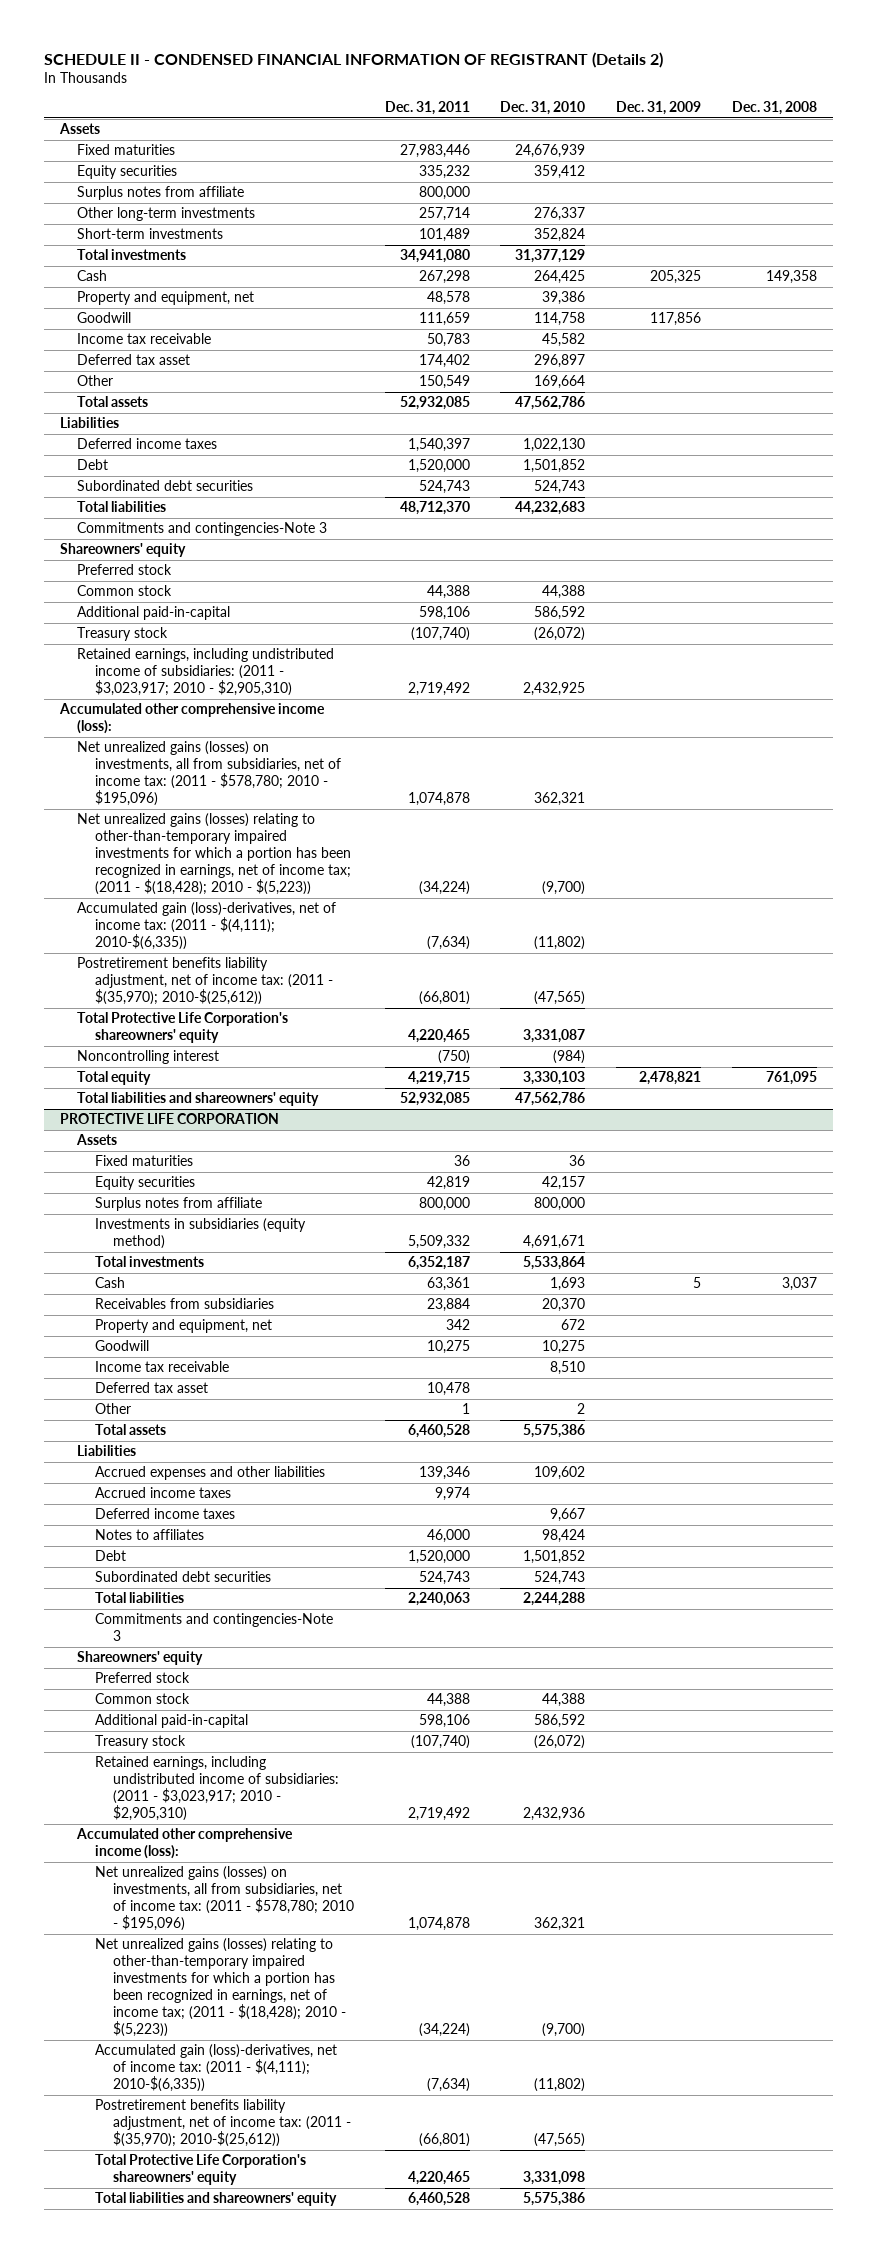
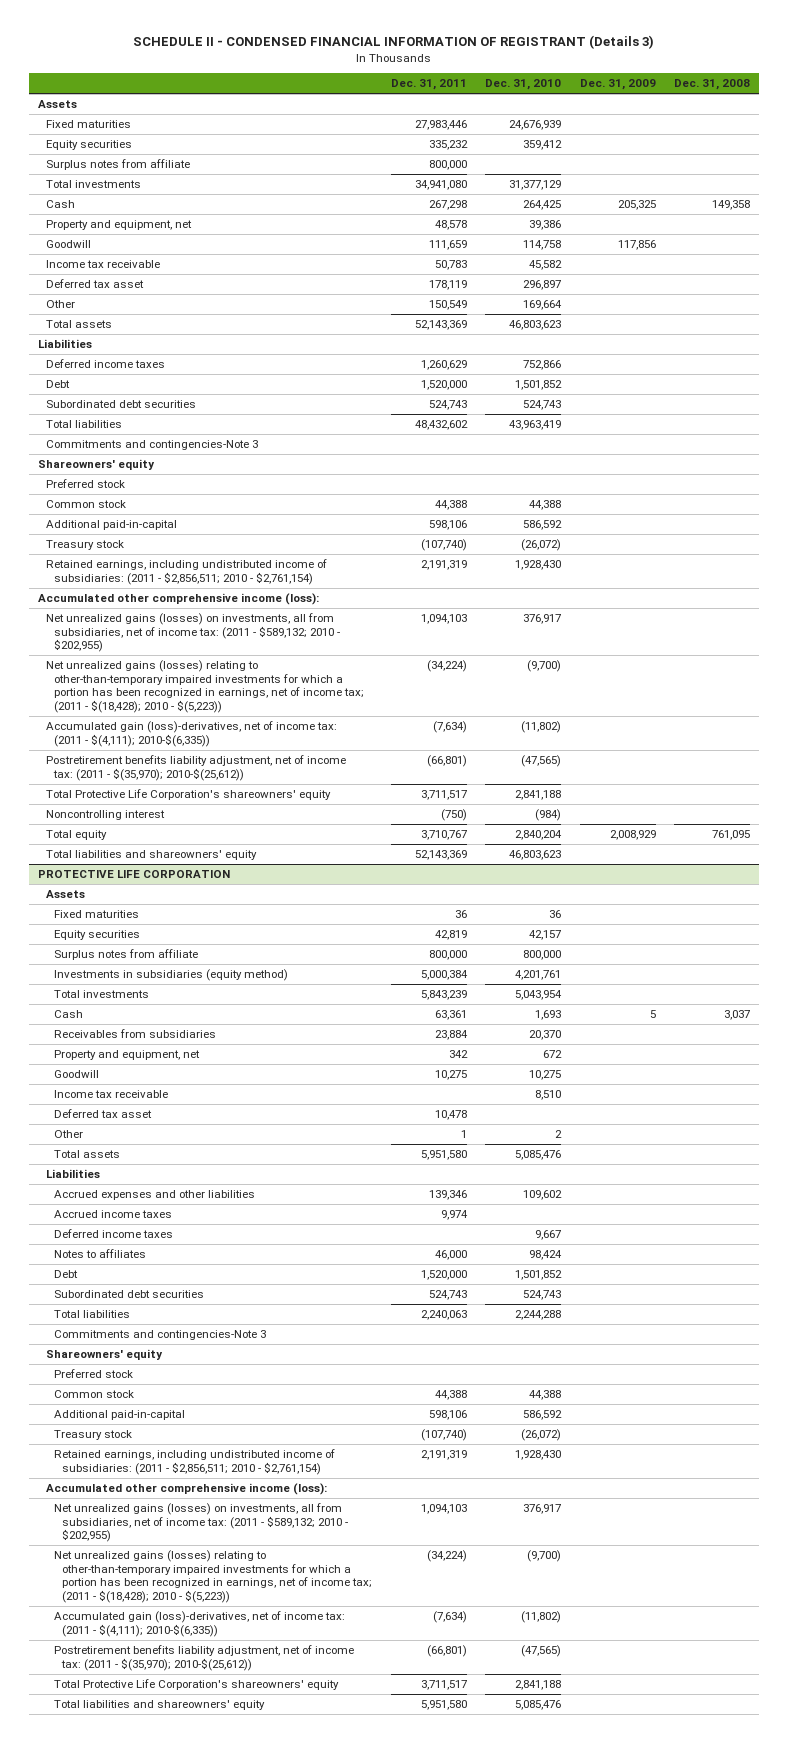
[44,52,664,69] SCHEDULE II - CONDENSED FINANCIAL INFORMATION OF REGISTRANT (Details 2) -> [132,35,654,50] SCHEDULE II - CONDENSED FINANCIAL INFORMATION OF REGISTRANT (Details 3)
[77,207,256,222] Other long-term investments -> none
[77,228,224,240] Short-term investments -> none
[418,354,470,369] 174,402 -> [428,280,467,291] 178,119
[399,396,470,411] 52,932,085 -> [414,320,467,331] 52,143,369
[515,396,586,411] 47,562,786 -> [509,320,562,331] 46,803,623
[407,438,470,453] 1,540,397 -> [420,360,467,371] 1,260,629
[523,438,586,453] 1,022,130 -> [523,360,562,371] 752,866
[399,501,470,516] 48,712,370 -> [414,420,468,431] 48,432,602
[515,501,586,516] 44,232,683 -> [509,420,562,431] 43,963,419
[77,648,335,697] Retained earnings, including undistributed income of subsidiaries: (2011 - $3,023,917; 2010 - $2,905,310) -> [45,559,327,585] Retained earnings, including undistributed income of subsidiaries: (2011 - $2,856,511; 2010 - $2,761,154)
[407,682,470,697] 2,719,492 -> [420,560,467,571] 2,191,319
[523,682,586,697] 2,432,925 -> [515,560,562,571] 1,928,430
[77,741,342,807] Net unrealized gains (losses) on investments, all from subsidiaries, net of income tax: (2011 - $578,780; 2010 - $195,096) -> [45,613,341,653] Net unrealized gains (losses) on investments, all from subsidiaries, net of income tax: (2011 - $589,132; 2010 - $202,955)
[407,792,470,807] 1,074,878 -> [420,614,467,625] 1,094,103
[534,792,586,807] 362,321 -> [523,614,562,625] 376,917
[407,1029,470,1044] 4,220,465 -> [420,790,467,801] 3,711,517
[523,1029,586,1044] 3,331,087 -> [515,790,562,801] 2,841,188
[407,1071,470,1086] 4,219,715 -> [420,830,467,841] 3,710,767
[523,1071,586,1086] 3,330,103 -> [515,830,563,841] 2,840,204
[639,1071,702,1086] 2,478,821 -> [609,830,656,841] 2,008,929
[399,1092,470,1107] 52,932,085 -> [414,850,467,861] 52,143,369
[515,1092,586,1107] 47,562,786 -> [509,850,562,861] 46,803,623
[407,1235,470,1250] 5,509,332 -> [420,970,468,981] 5,000,384
[523,1235,586,1250] 4,691,671 -> [515,970,562,981] 4,201,761
[407,1256,470,1271] 6,352,187 -> [420,990,467,1001] 5,843,239
[523,1256,586,1271] 5,533,864 -> [515,990,563,1001] 5,043,954
[407,1424,470,1439] 6,460,528 -> [420,1150,467,1161] 5,951,580
[523,1424,586,1439] 5,575,386 -> [515,1150,562,1161] 5,085,476
[95,1756,339,1822] Retained earnings, including undistributed income of subsidiaries: (2011 - $3,023,917; 2010 - $2,905,310) -> [54,1449,336,1475] Retained earnings, including undistributed income of subsidiaries: (2011 - $2,856,511; 2010 - $2,761,154)
[407,1807,470,1822] 2,719,492 -> [420,1450,467,1461] 2,191,319
[523,1807,586,1822] 2,432,936 -> [515,1450,562,1461] 1,928,430
[95,1866,354,1932] Net unrealized gains (losses) on investments, all from subsidiaries, net of income tax: (2011 - $578,780; 2010 - $195,096) -> [54,1503,349,1543] Net unrealized gains (losses) on investments, all from subsidiaries, net of income tax: (2011 - $589,132; 2010 - $202,955)
[407,1917,470,1932] 1,074,878 -> [420,1504,467,1515] 1,094,103
[534,1917,586,1932] 362,321 -> [523,1504,562,1515] 376,917
[407,2171,470,2186] 4,220,465 -> [420,1680,467,1691] 3,711,517
[523,2171,586,2186] 3,331,098 -> [515,1680,562,1691] 2,841,188
[407,2192,470,2207] 6,460,528 -> [420,1700,467,1711] 5,951,580
[523,2192,586,2207] 5,575,386 -> [515,1700,562,1711] 5,085,476

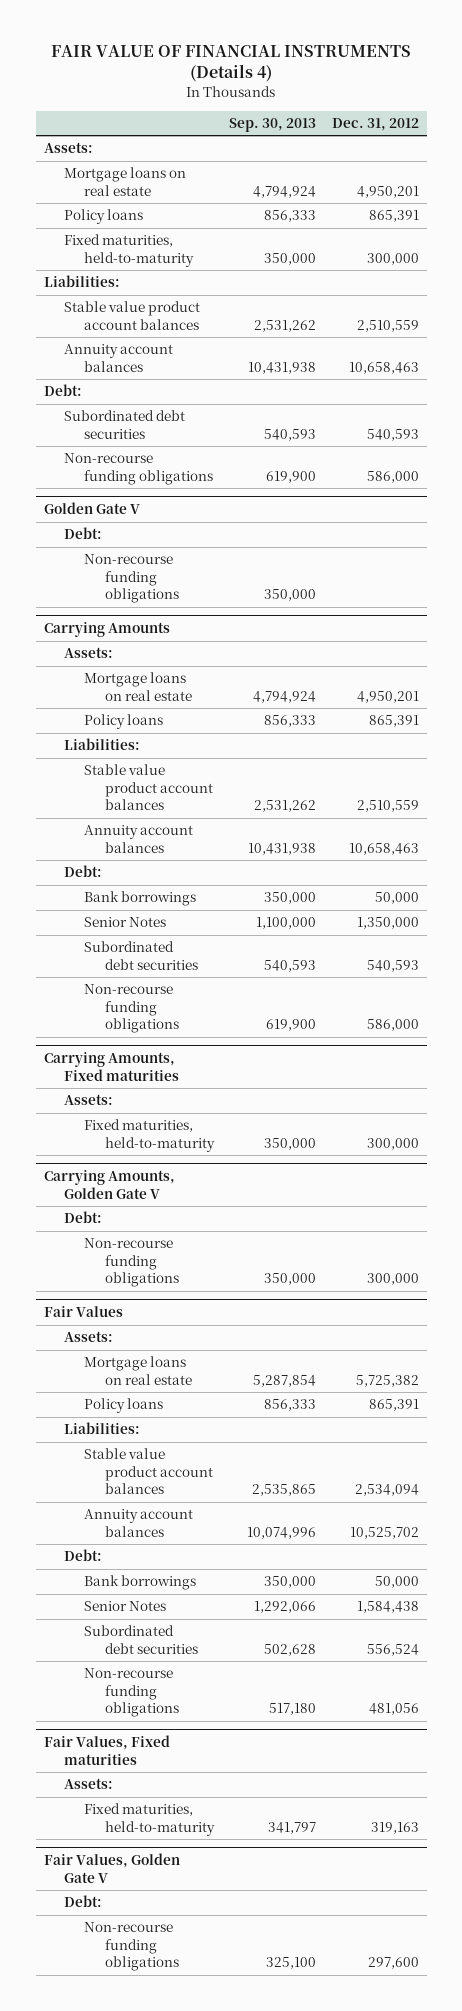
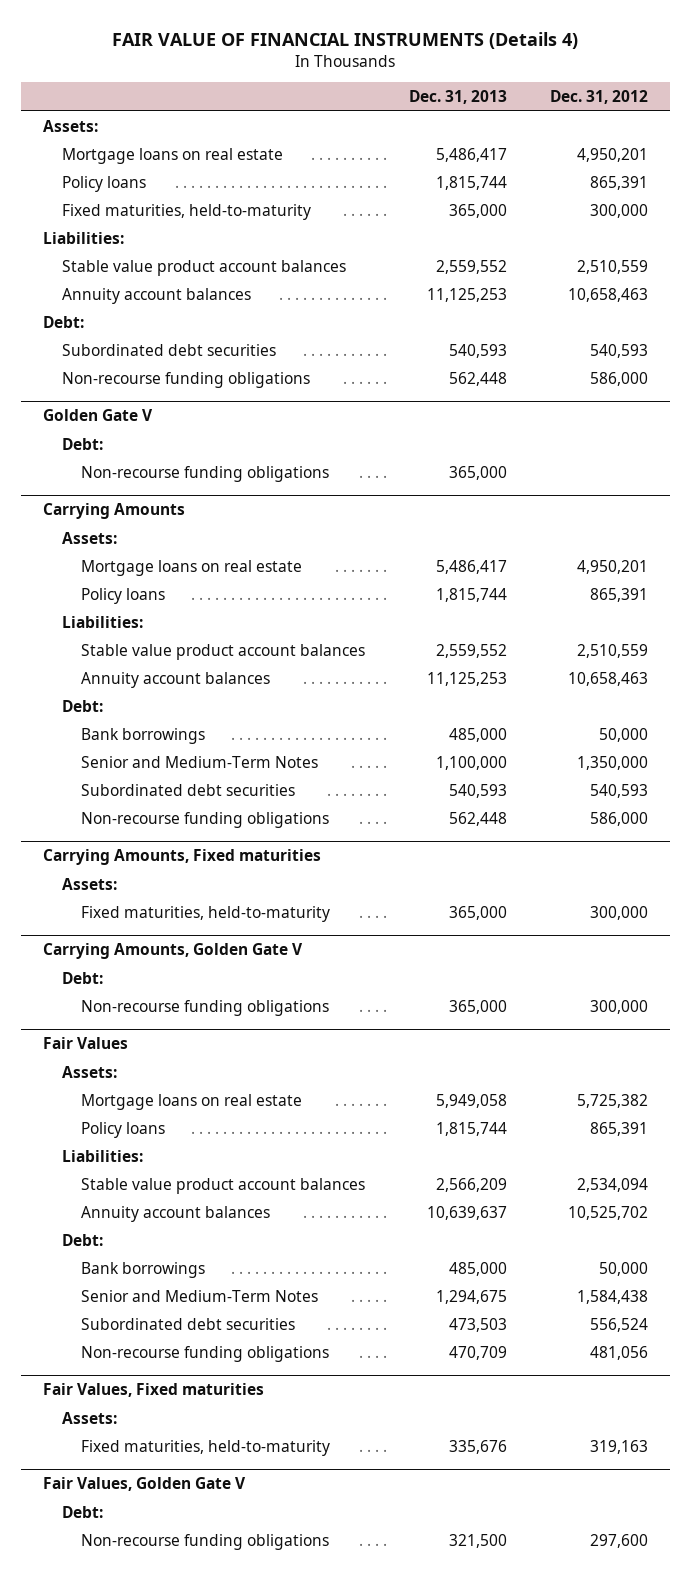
[229,118,317,133] Sep. 30, 2013 -> none
none -> [408,90,507,105] Dec. 31, 2013
[84,917,167,928] Senior Notes -> [81,755,319,768] Senior and Medium-Term Notes
[84,1601,167,1612] Senior Notes -> [81,1289,319,1302] Senior and Medium-Term Notes

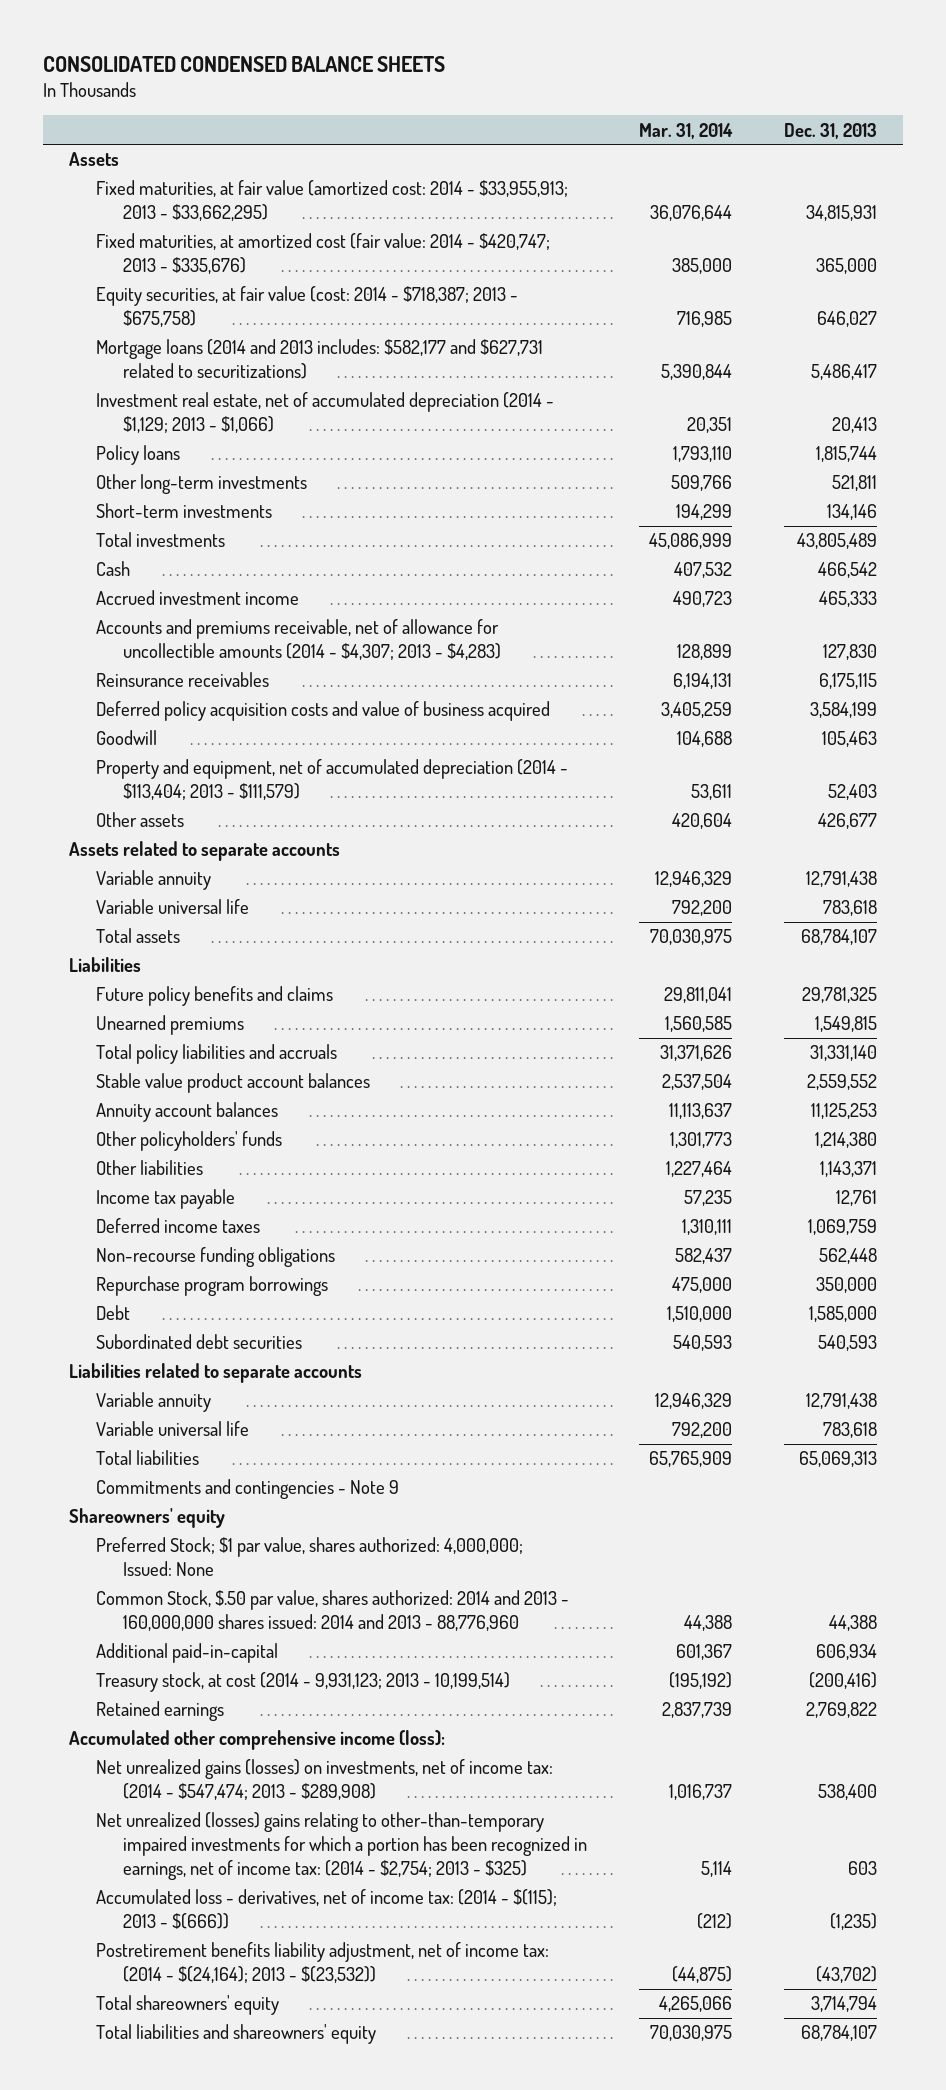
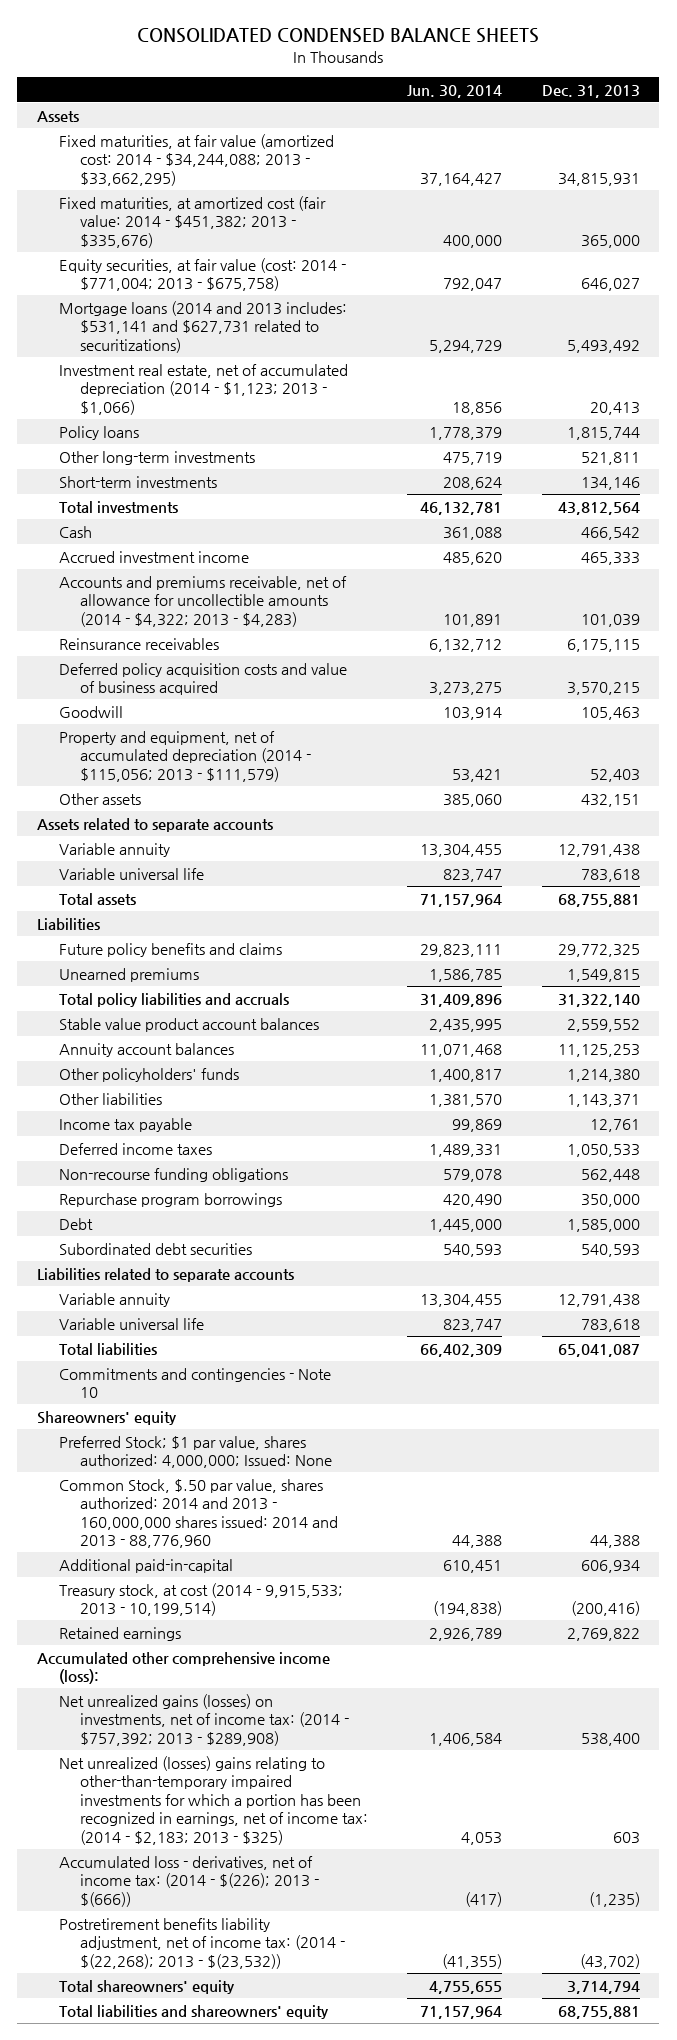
[639,122,734,139] Mar. 31, 2014 -> none
none -> [407,84,503,98] Jun. 30, 2014
[95,180,568,222] Fixed maturities, at fair value (amortized cost: 2014 - $33,955,913; 2013 - $33,662,295) -> [58,133,334,186] Fixed maturities, at fair value (amortized cost: 2014 - $34,244,088; 2013 - $33,662,295)
[95,233,550,275] Fixed maturities, at amortized cost (fair value: 2014 - $420,747; 2013 - $335,676) -> [58,195,326,248] Fixed maturities, at amortized cost (fair value: 2014 - $451,382; 2013 - $335,676)
[95,286,518,328] Equity securities, at fair value (cost: 2014 - $718,387; 2013 - $675,758) -> [58,257,346,292] Equity securities, at fair value (cost: 2014 - $771,004; 2013 - $675,758)
[95,339,543,380] Mortgage loans (2014 and 2013 includes: $582,177 and $627,731 related to securitizations) -> [58,300,347,353] Mortgage loans (2014 and 2013 includes: $531,141 and $627,731 related to securitizations)
[811,364,878,381] 5,486,417 -> [566,339,640,353] 5,493,492
[95,392,554,434] Investment real estate, net of accumulated depreciation (2014 - $1,129; 2013 - $1,066) -> [58,363,348,415] Investment real estate, net of accumulated depreciation (2014 - $1,123; 2013 - $1,066)
[797,533,878,550] 43,805,489 -> [557,501,640,515] 43,812,564
[95,619,502,661] Accounts and premiums receivable, net of allowance for uncollectible amounts (2014 - $4,307; 2013 - $4,283) -> [58,575,347,627] Accounts and premiums receivable, net of allowance for uncollectible amounts (2014 - $4,322; 2013 - $4,283)
[823,644,878,661] 127,830 -> [580,613,640,627] 101,039
[810,702,878,719] 3,584,199 -> [566,682,640,696] 3,570,215
[95,759,568,801] Property and equipment, net of accumulated depreciation (2014 - $113,404; 2013 - $111,579) -> [58,730,312,782] Property and equipment, net of accumulated depreciation (2014 - $115,056; 2013 - $111,579)
[818,813,878,830] 426,677 -> [580,793,640,807] 432,151
[801,929,878,946] 68,784,107 -> [557,893,640,907] 68,755,881
[802,987,878,1004] 29,781,325 -> [557,943,640,957] 29,772,325
[810,1045,878,1062] 31,331,140 -> [557,993,640,1007] 31,322,140
[808,1219,878,1236] 1,069,759 -> [566,1143,640,1157] 1,050,533
[799,1451,878,1468] 65,069,313 -> [557,1343,640,1357] 65,041,087
[95,1479,399,1500] Commitments and contingencies - Note 9 -> [58,1367,331,1399] Commitments and contingencies - Note 10
[95,1672,510,1693] Treasury stock, at cost (2014 - 9,931,123; 2013 - 10,199,514) -> [58,1582,343,1617] Treasury stock, at cost (2014 - 9,915,533; 2013 - 10,199,514)
[95,1759,553,1801] Net unrealized gains (losses) on investments, net of income tax: (2014 - $547,474; 2013 - $289,908) -> [58,1693,350,1746] Net unrealized gains (losses) on investments, net of income tax: (2014 - $757,392; 2013 - $289,908)
[95,1812,588,1881] Net unrealized (losses) gains relating to other-than-temporary impaired investments for which a portion has been recognized in earnings, net of income tax: (2014 - $2,754; 2013 - $325) -> [58,1755,369,1845] Net unrealized (losses) gains relating to other-than-temporary impaired investments for which a portion has been recognized in earnings, net of income tax: (2014 - $2,183; 2013 - $325)
[95,1889,557,1930] Accumulated loss - derivatives, net of income tax: (2014 - $(115); 2013 - $(666)) -> [58,1855,320,1907] Accumulated loss - derivatives, net of income tax: (2014 - $(226); 2013 - $(666))
[95,1942,549,1984] Postretirement benefits liability adjustment, net of income tax: (2014 - $(24,164); 2013 - $(23,532)) -> [58,1917,346,1969] Postretirement benefits liability adjustment, net of income tax: (2014 - $(22,268); 2013 - $(23,532))
[801,2025,878,2042] 68,784,107 -> [557,2005,640,2019] 68,755,881

